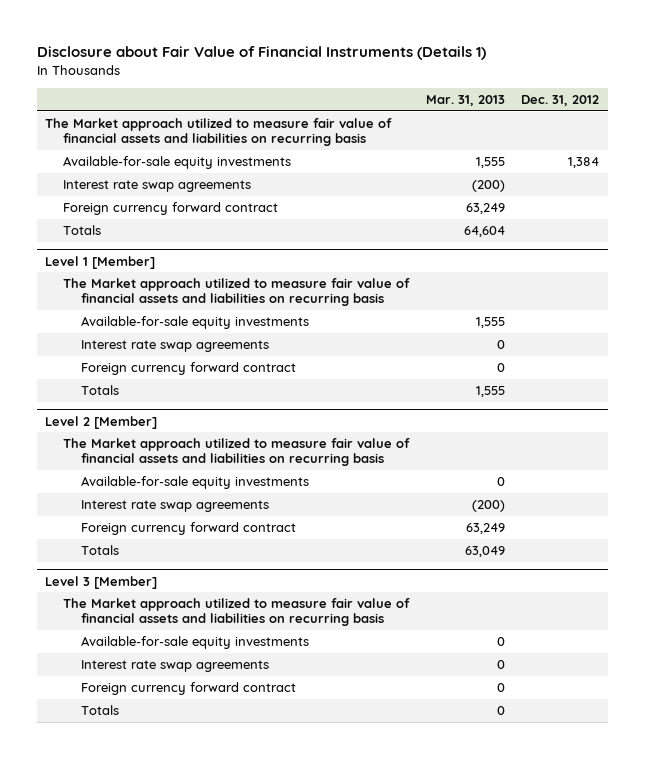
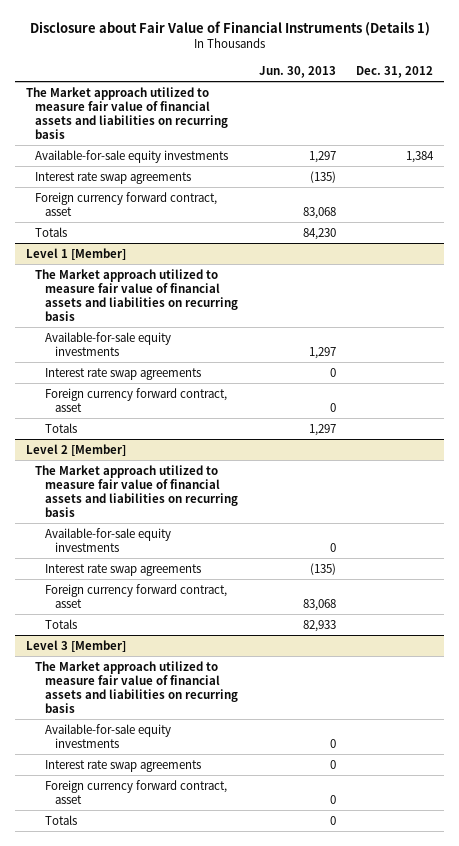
[425,95,505,107] Mar. 31, 2013 -> none
none -> [258,65,336,78] Jun. 30, 2013
[63,202,279,216] Foreign currency forward contract -> [35,191,218,216] Foreign currency forward contract, asset
[81,362,297,376] Foreign currency forward contract -> [44,387,227,412] Foreign currency forward contract, asset
[81,522,297,536] Foreign currency forward contract -> [44,583,227,608] Foreign currency forward contract, asset
[81,682,297,696] Foreign currency forward contract -> [44,779,227,804] Foreign currency forward contract, asset

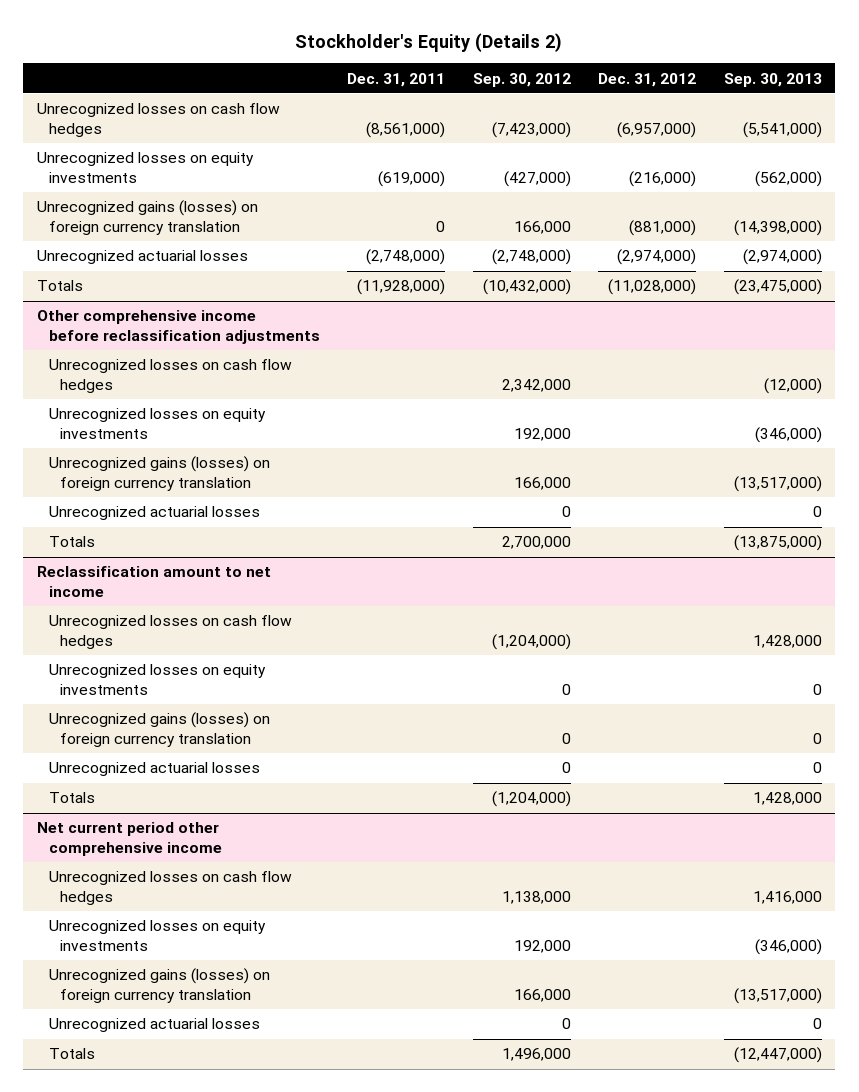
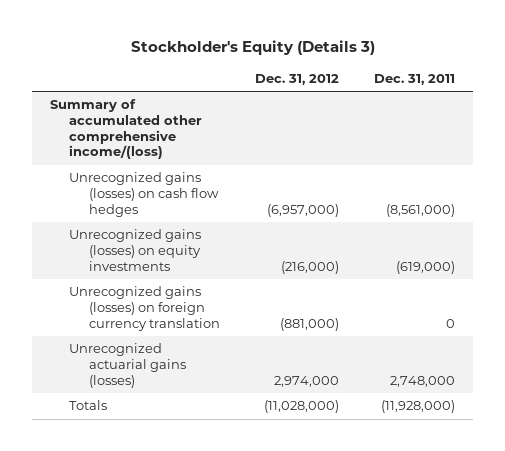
[295,32,563,52] Stockholder's Equity (Details 2) -> [130,40,375,56] Stockholder's Equity (Details 3)
[472,72,571,87] Sep. 30, 2012 -> none
[723,72,822,87] Sep. 30, 2013 -> none
none -> [50,99,203,160] Summary of accumulated other comprehensive income/(loss)
[37,103,281,137] Unrecognized losses on cash flow hedges -> [69,172,219,217] Unrecognized gains (losses) on cash flow hedges
[37,152,255,183] Unrecognized losses on equity investments -> [69,229,202,271] Unrecognized gains (losses) on equity investments
[37,250,249,265] Unrecognized actuarial losses -> [69,343,186,388] Unrecognized actuarial gains (losses)
[366,249,446,266] (2,748,000) -> [390,375,456,387] 2,748,000
[617,249,697,266] (2,974,000) -> [274,375,340,387] 2,974,000
[37,310,320,344] Other comprehensive income before reclassification adjustments -> none
[48,359,292,393] Unrecognized losses on cash flow hedges -> none
[48,408,266,439] Unrecognized losses on equity investments -> none
[48,456,270,491] Unrecognized gains (losses) on foreign currency translation -> none
[48,506,260,521] Unrecognized actuarial losses -> none
[48,536,95,548] Totals -> none
[37,566,272,597] Reclassification amount to net income -> none
[48,615,292,649] Unrecognized losses on cash flow hedges -> none
[48,664,266,695] Unrecognized losses on equity investments -> none
[48,712,270,747] Unrecognized gains (losses) on foreign currency translation -> none
[48,762,260,777] Unrecognized actuarial losses -> none
[48,792,95,804] Totals -> none
[37,822,222,856] Net current period other comprehensive income -> none
[48,871,292,905] Unrecognized losses on cash flow hedges -> none
[48,920,266,951] Unrecognized losses on equity investments -> none
[48,968,270,1003] Unrecognized gains (losses) on foreign currency translation -> none
[48,1018,260,1033] Unrecognized actuarial losses -> none
[48,1048,95,1060] Totals -> none

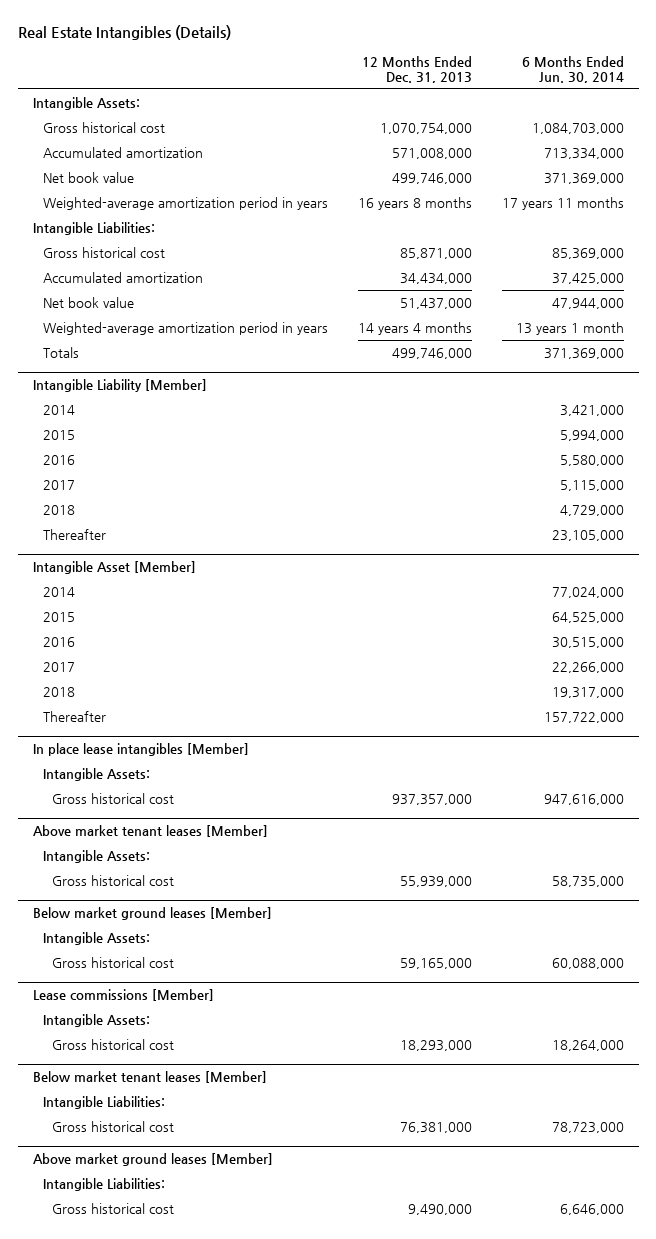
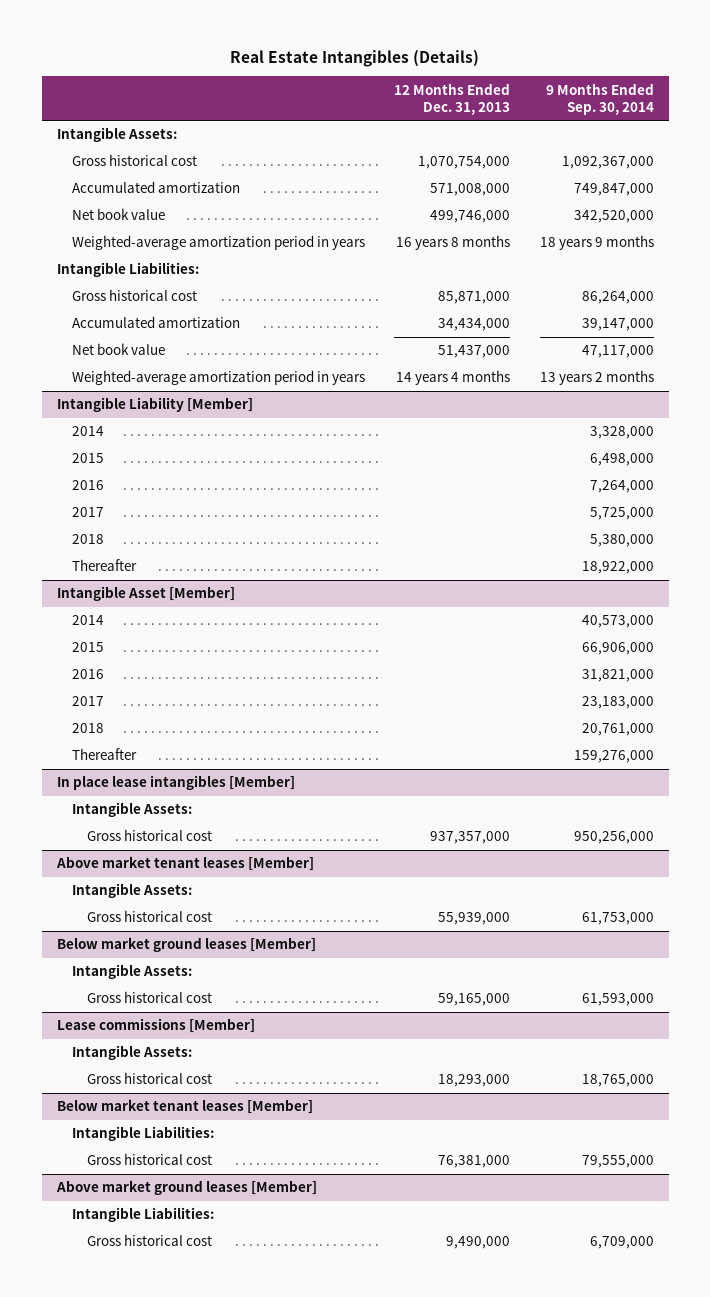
[521,55,624,83] 6 Months Ended Jun. 30, 2014 -> none
none -> [545,82,654,115] 9 Months Ended Sep. 30, 2014
[42,346,79,358] Totals -> none

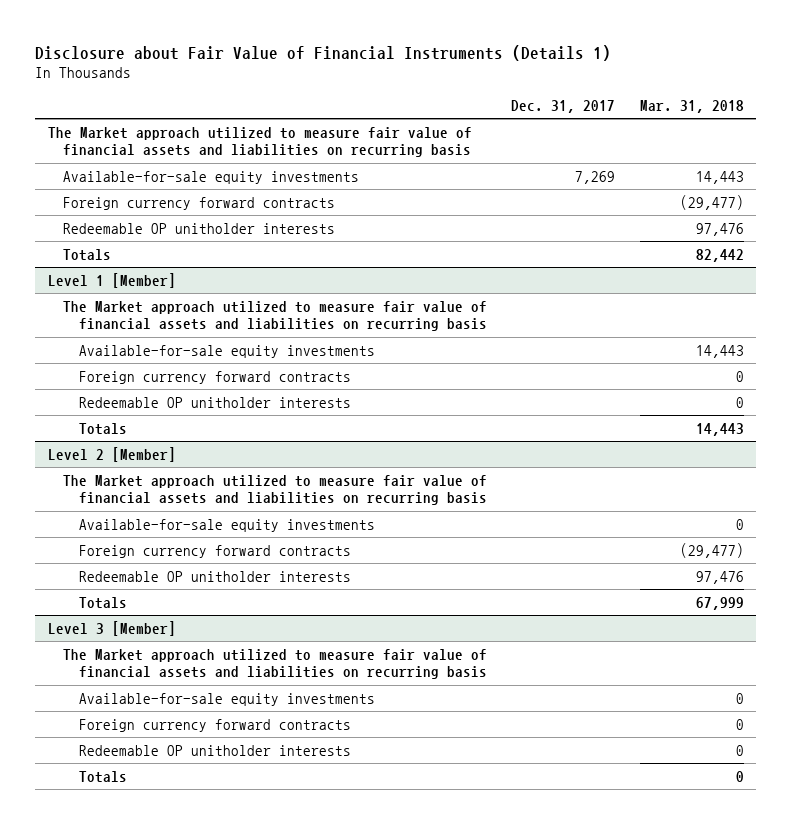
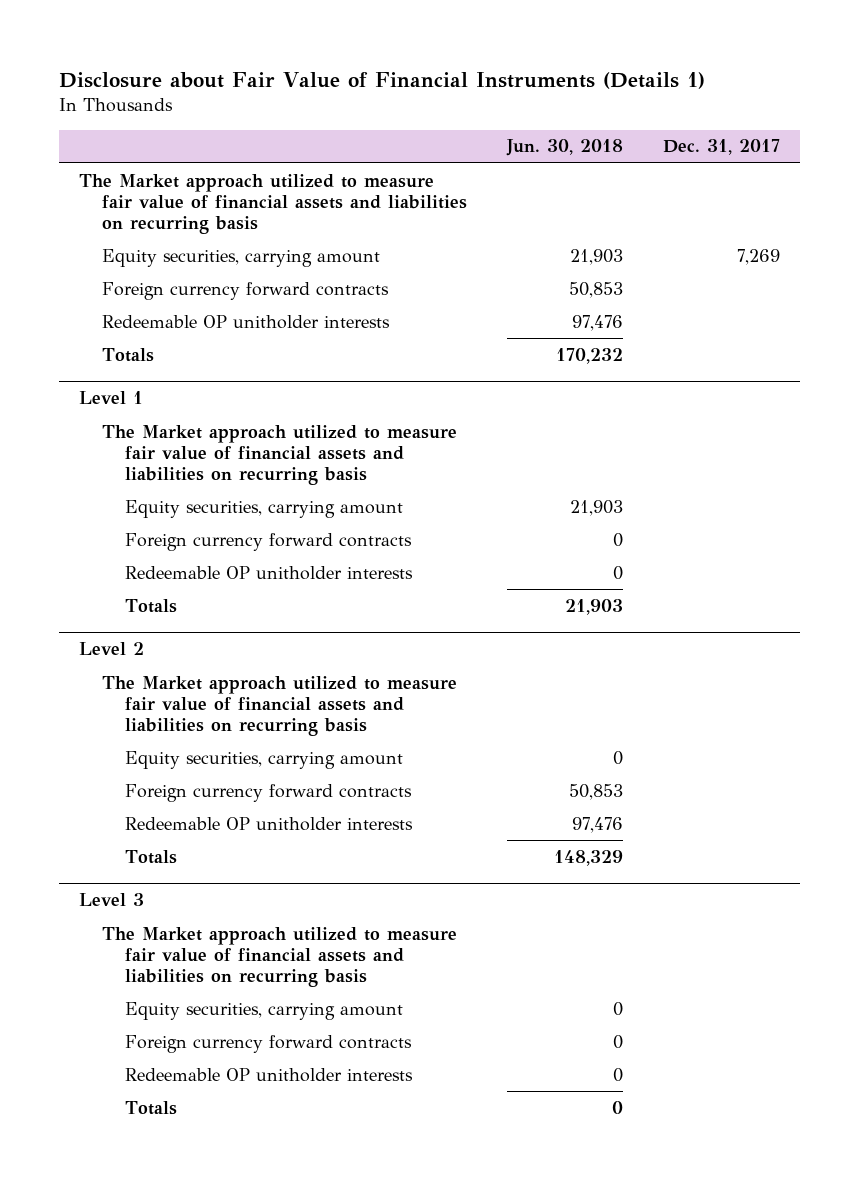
[639,99,744,113] Mar. 31, 2018 -> none
none -> [505,139,623,157] Jun. 30, 2018
[63,170,360,184] Available-for-sale equity investments -> [101,248,380,267] Equity securities, carrying amount
[47,272,176,288] Level 1 [Member] -> [78,391,143,405] Level 1
[78,344,375,358] Available-for-sale equity investments -> none
none -> [124,499,403,518] Equity securities, carrying amount
[47,446,176,462] Level 2 [Member] -> [78,642,144,656] Level 2
[78,518,375,532] Available-for-sale equity investments -> none
none -> [124,750,403,769] Equity securities, carrying amount
[47,620,176,636] Level 3 [Member] -> [78,893,144,907] Level 3
[78,692,375,706] Available-for-sale equity investments -> none
none -> [124,1001,403,1020] Equity securities, carrying amount

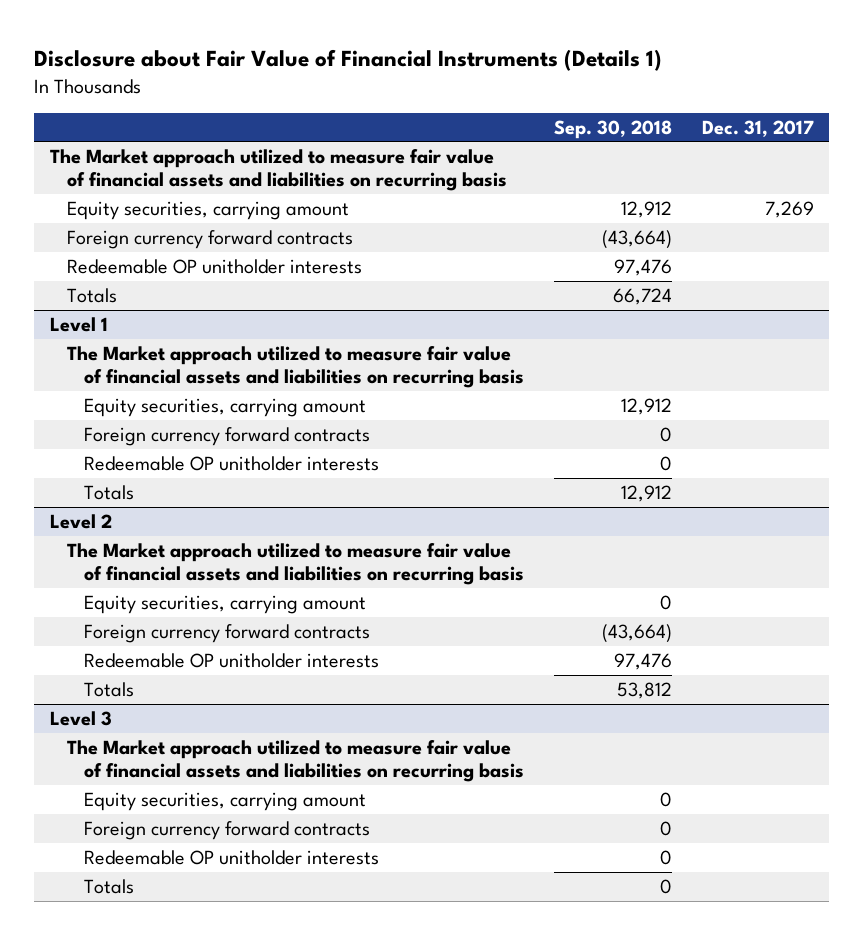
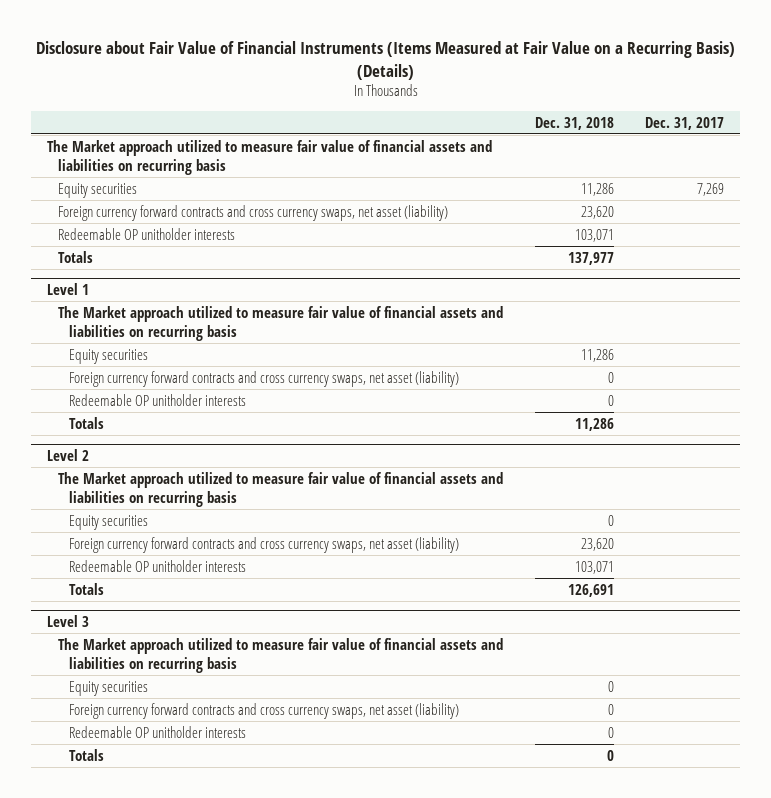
[34,48,663,71] Disclosure about Fair Value of Financial Instruments (Details 1) -> [35,40,735,80] Disclosure about Fair Value of Financial Instruments (Items Measured at Fair Value on a Recurring Basis) (Details)
[553,119,672,139] Sep. 30, 2018 -> none
none -> [534,116,614,130] Dec. 31, 2018
[66,200,349,220] Equity securities, carrying amount -> [57,182,137,198] Equity securities
[66,229,353,249] Foreign currency forward contracts -> [57,204,448,221] Foreign currency forward contracts and cross currency swaps, net asset (liability)
[83,397,366,417] Equity securities, carrying amount -> [69,348,149,364] Equity securities
[83,426,370,446] Foreign currency forward contracts -> [69,370,460,387] Foreign currency forward contracts and cross currency swaps, net asset (liability)
[83,594,366,614] Equity securities, carrying amount -> [69,514,149,530] Equity securities
[83,623,370,643] Foreign currency forward contracts -> [69,536,460,553] Foreign currency forward contracts and cross currency swaps, net asset (liability)
[83,791,366,811] Equity securities, carrying amount -> [69,680,149,696] Equity securities
[83,820,370,840] Foreign currency forward contracts -> [69,702,460,719] Foreign currency forward contracts and cross currency swaps, net asset (liability)

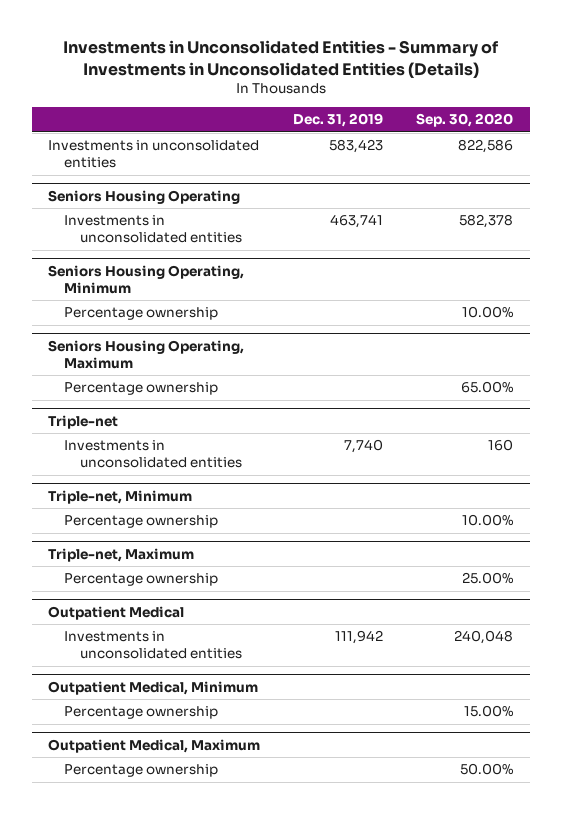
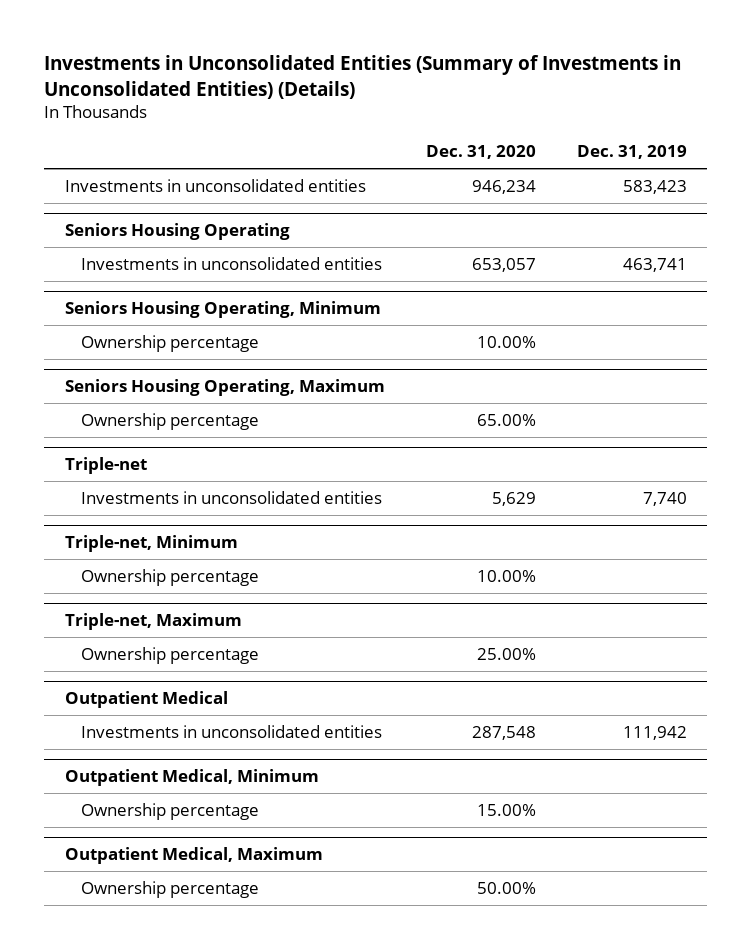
[62,40,499,78] Investments in Unconsolidated Entities - Summary of Investments in Unconsolidated Entities (Details) -> [44,55,682,99] Investments in Unconsolidated Entities (Summary of Investments in Unconsolidated Entities) (Details)
[416,113,514,128] Sep. 30, 2020 -> none
none -> [425,145,536,160] Dec. 31, 2020
[64,307,219,321] Percentage ownership -> [80,334,259,352] Ownership percentage
[64,382,219,396] Percentage ownership -> [80,412,259,430] Ownership percentage
[64,515,219,529] Percentage ownership -> [80,568,259,586] Ownership percentage
[64,573,219,587] Percentage ownership -> [80,646,259,664] Ownership percentage
[64,706,219,720] Percentage ownership -> [80,802,259,820] Ownership percentage
[64,764,219,778] Percentage ownership -> [80,880,259,898] Ownership percentage

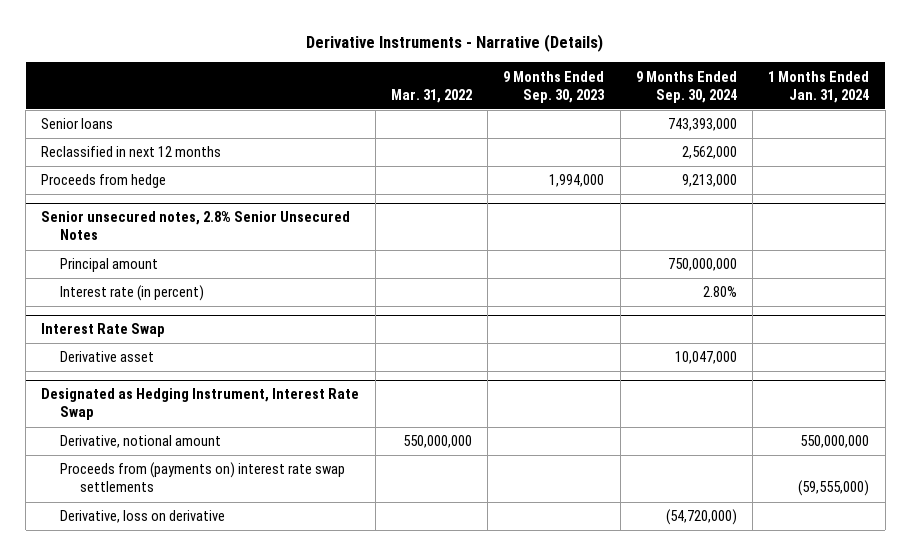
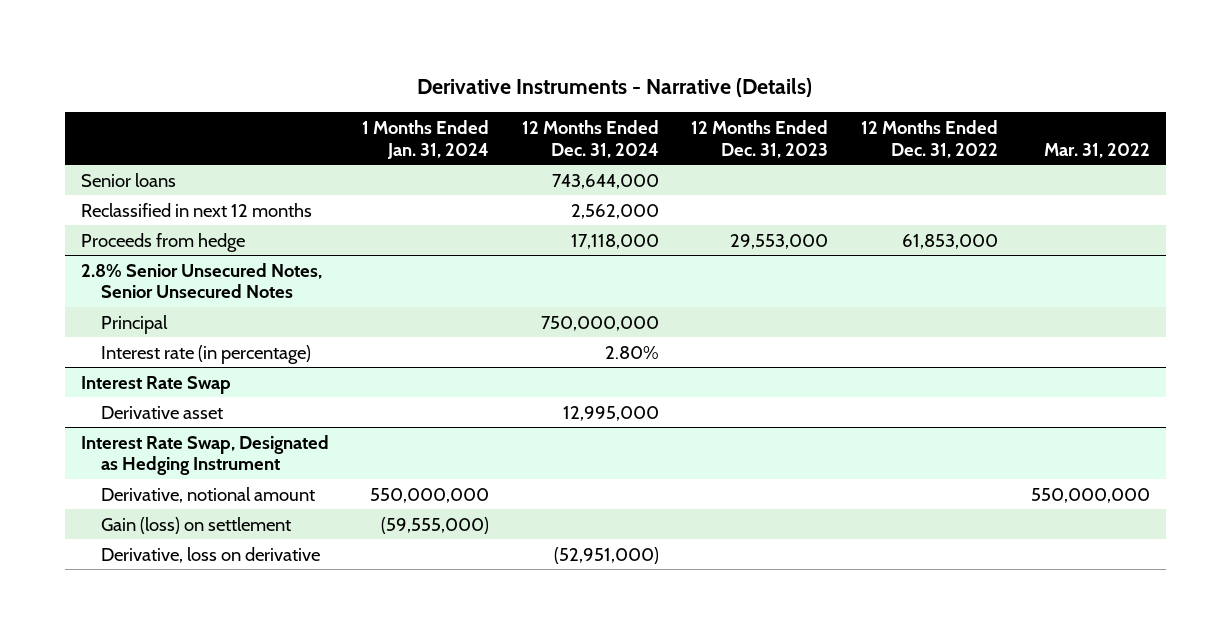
[503,70,606,103] 9 Months Ended Sep. 30, 2023 -> none
[635,70,737,103] 9 Months Ended Sep. 30, 2024 -> none
none -> [521,120,659,158] 12 Months Ended Dec. 31, 2024
none -> [691,120,829,158] 12 Months Ended Dec. 31, 2023
none -> [861,120,999,158] 12 Months Ended Dec. 31, 2022
[41,211,351,241] Senior unsecured notes, 2.8% Senior Unsecured Notes -> [81,262,323,299] 2.8% Senior Unsecured Notes, Senior Unsecured Notes
[60,258,159,273] Principal amount -> [100,314,168,334] Principal
[60,285,205,302] Interest rate (in percent) -> [100,344,311,364] Interest rate (in percentage)
[41,388,360,421] Designated as Hedging Instrument, Interest Rate Swap -> [81,434,330,476] Interest Rate Swap, Designated as Hedging Instrument
[60,462,346,493] Proceeds from (payments on) interest rate swap settlements -> [100,516,291,534] Gain (loss) on settlement

